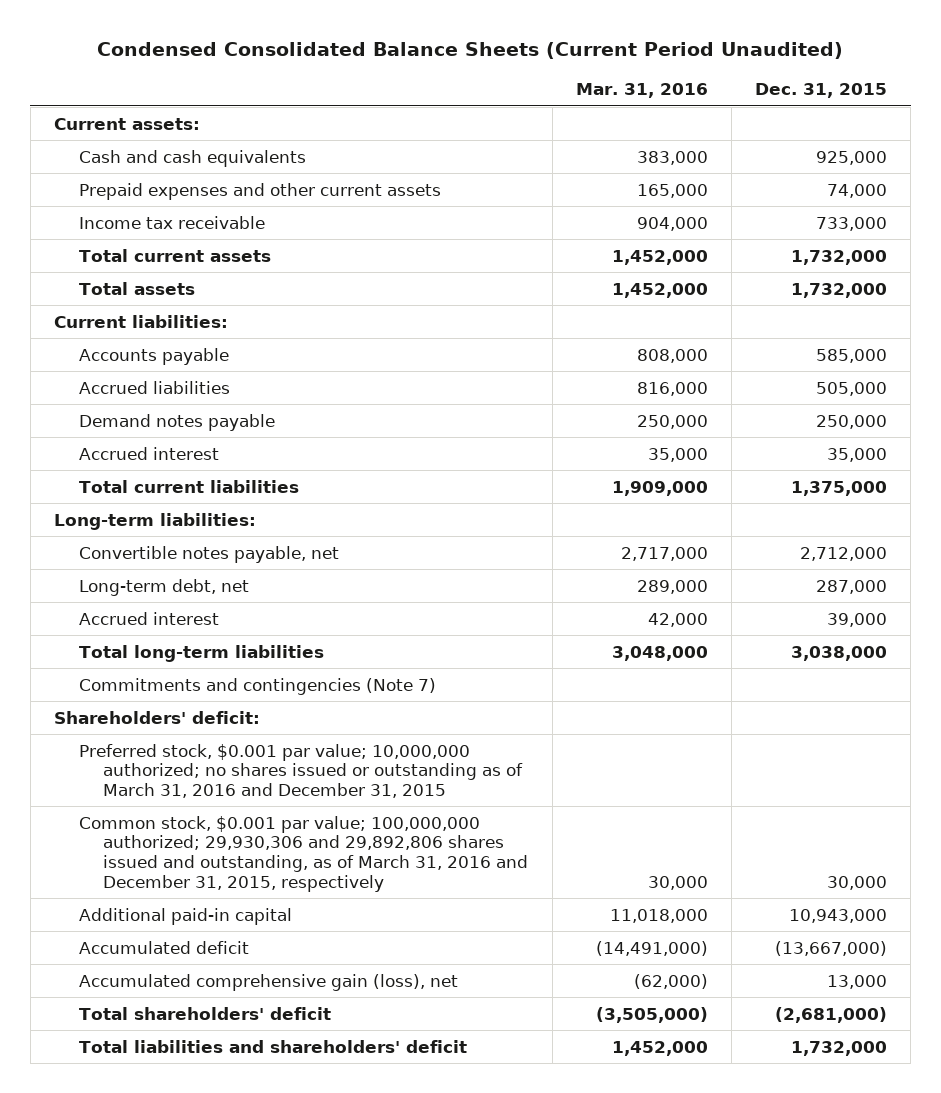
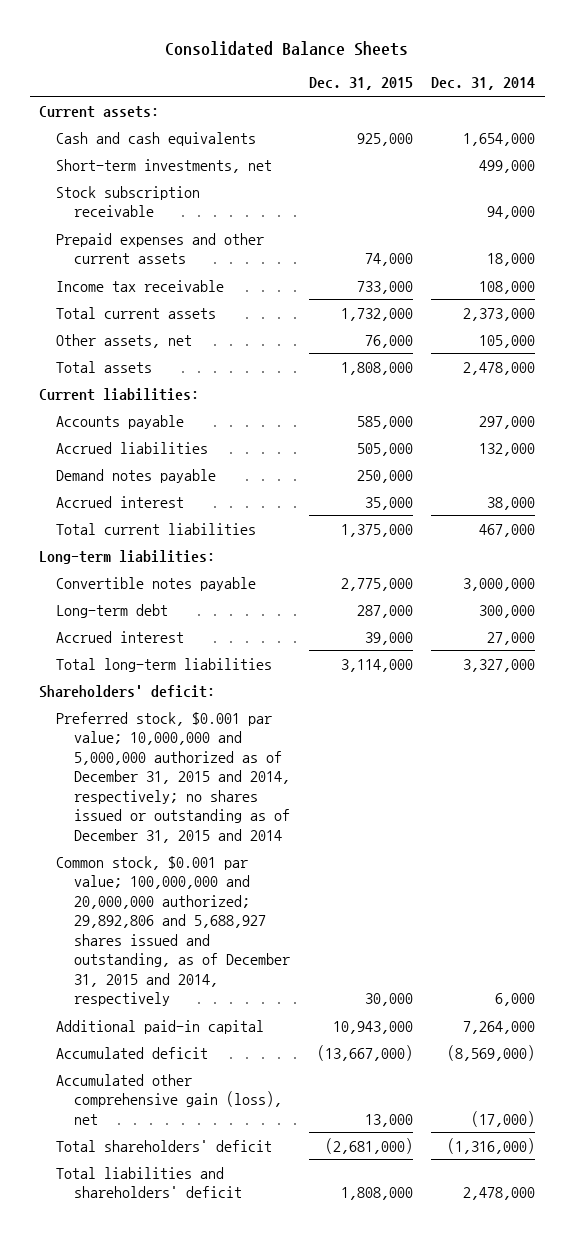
[97,42,844,60] Condensed Consolidated Balance Sheets (Current Period Unaudited) -> [165,40,409,56] Consolidated Balance Sheets
[575,83,708,99] Mar. 31, 2016 -> none
none -> [431,77,536,91] Dec. 31, 2014
none -> [56,158,273,173] Short-term investments, net
none -> [56,185,201,218] Stock subscription receivable
none -> [56,333,193,348] Other assets, net
[791,282,888,298] 1,732,000 -> [340,361,413,375] 1,808,000
[78,545,339,563] Convertible notes payable, net -> [56,576,257,591] Convertible notes payable
[800,546,888,561] 2,712,000 -> [340,577,413,591] 2,775,000
[78,578,249,596] Long-term debt, net -> [56,603,169,618] Long-term debt
[78,677,436,695] Commitments and contingencies (Note 7) -> none
[791,645,888,661] 3,038,000 -> [340,658,413,672] 3,114,000
[78,743,524,798] Preferred stock, $0.001 par value; 10,000,000 authorized; no shares issued or outstanding as of March 31, 2016 and December 31, 2015 -> [56,711,290,843] Preferred stock, $0.001 par value; 10,000,000 and 5,000,000 authorized as of December 31, 2015 and 2014, respectively; no shares issued or outstanding as of December 31, 2015 and 2014
[78,815,529,892] Common stock, $0.001 par value; 100,000,000 authorized; 29,930,306 and 29,892,806 shares issued and outstanding, as of March 31, 2016 and December 31, 2015, respectively -> [56,855,290,1007] Common stock, $0.001 par value; 100,000,000 and 20,000,000 authorized; 29,892,806 and 5,688,927 shares issued and outstanding, as of December 31, 2015 and 2014, respectively
[78,973,458,991] Accumulated comprehensive gain (loss), net -> [56,1073,282,1125] Accumulated other comprehensive gain (loss), net
[791,1040,888,1056] 1,732,000 -> [340,1187,413,1201] 1,808,000

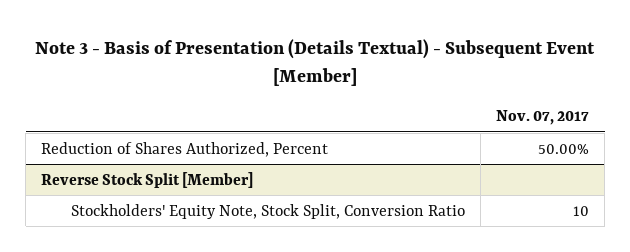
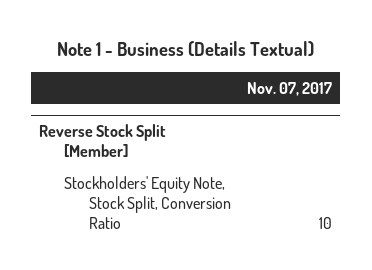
[35,39,596,87] Note 3 - Basis of Presentation (Details Textual) - Subsequent Event [Member] -> [56,41,314,58] Note 1 - Business (Details Textual)
[41,141,329,157] Reduction of Shares Authorized, Percent -> none

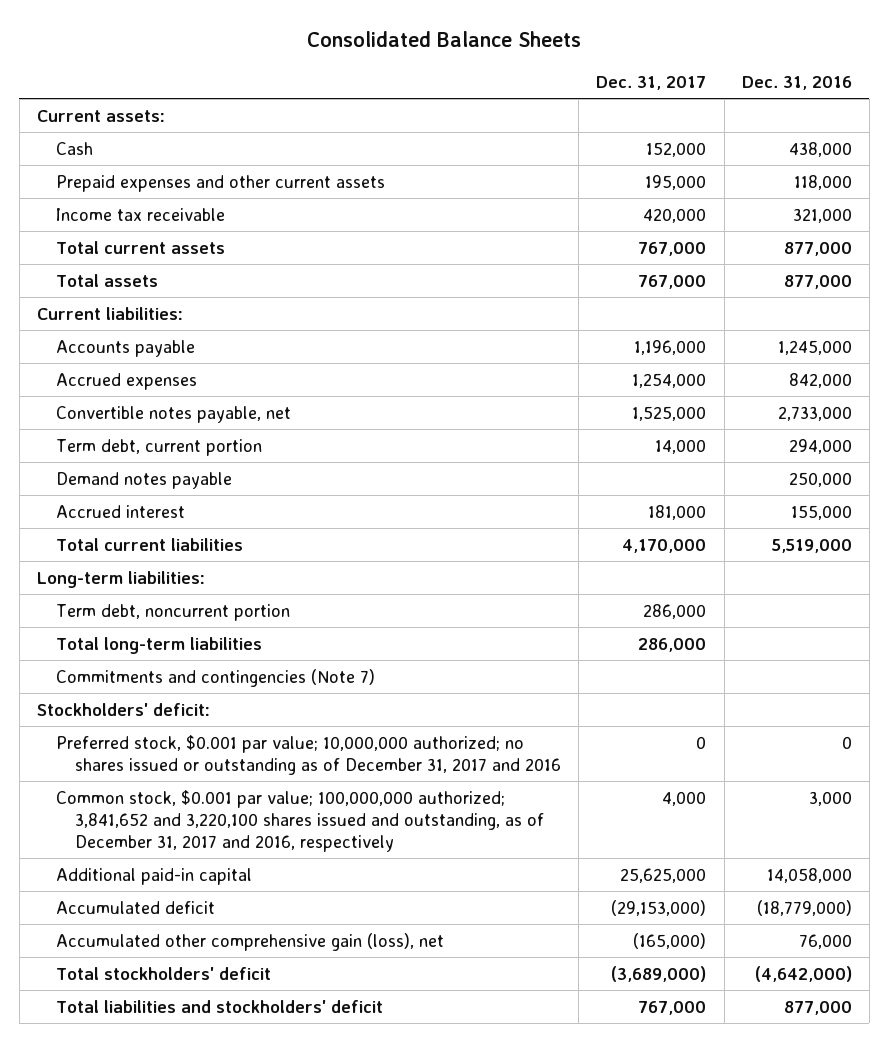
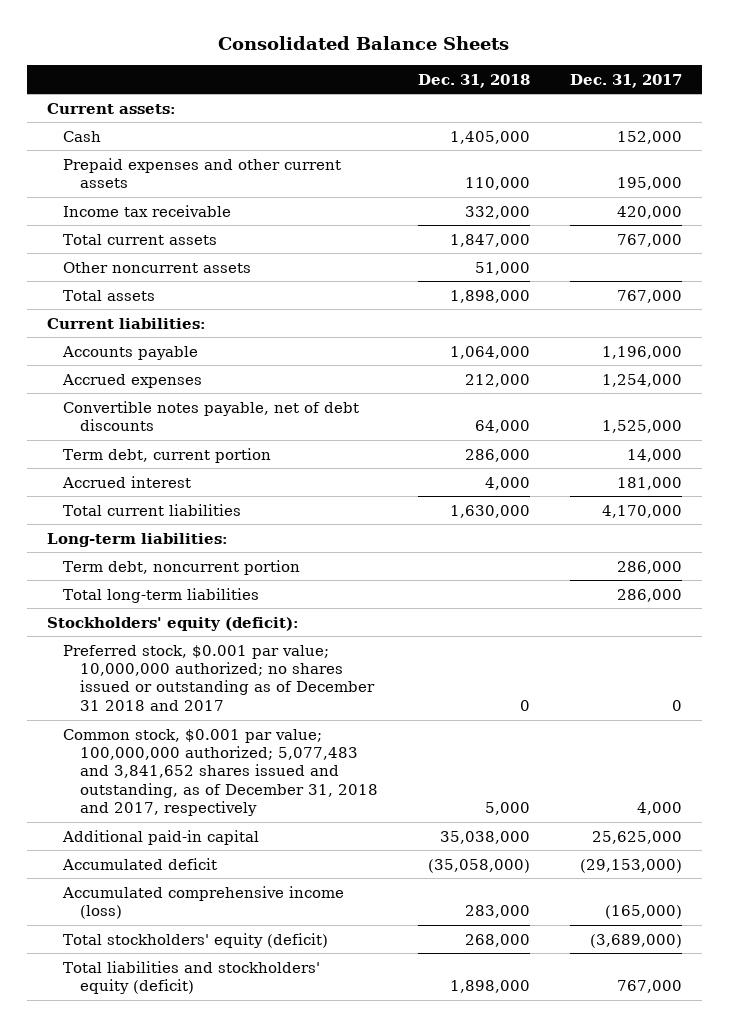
[741,76,852,91] Dec. 31, 2016 -> none
none -> [417,73,530,88] Dec. 31, 2018
none -> [63,261,252,273] Other noncurrent assets
[55,405,291,423] Convertible notes payable, net -> [63,400,360,432] Convertible notes payable, net of debt discounts
[55,471,232,489] Demand notes payable -> none
[55,668,375,687] Commitments and contingencies (Note 7) -> none
[36,702,210,716] Stockholders' deficit: -> [46,616,299,631] Stockholders' equity (deficit):
[55,734,562,775] Preferred stock, $0.001 par value; 10,000,000 authorized; no shares issued or outstanding as of December 31, 2017 and 2016 -> [63,644,375,711] Preferred stock, $0.001 par value; 10,000,000 authorized; no shares issued or outstanding as of December 31 2018 and 2017
[55,789,545,852] Common stock, $0.001 par value; 100,000,000 authorized; 3,841,652 and 3,220,100 shares issued and outstanding, as of December 31, 2017 and 2016, respectively -> [63,728,378,817] Common stock, $0.001 par value; 100,000,000 authorized; 5,077,483 and 3,841,652 shares issued and outstanding, as of December 31, 2018 and 2017, respectively
[55,932,444,951] Accumulated other comprehensive gain (loss), net -> [62,885,345,920] Accumulated comprehensive income (loss)
[55,966,271,980] Total stockholders' deficit -> [63,932,329,948] Total stockholders' equity (deficit)
[55,999,383,1013] Total liabilities and stockholders' deficit -> [63,960,321,995] Total liabilities and stockholders' equity (deficit)

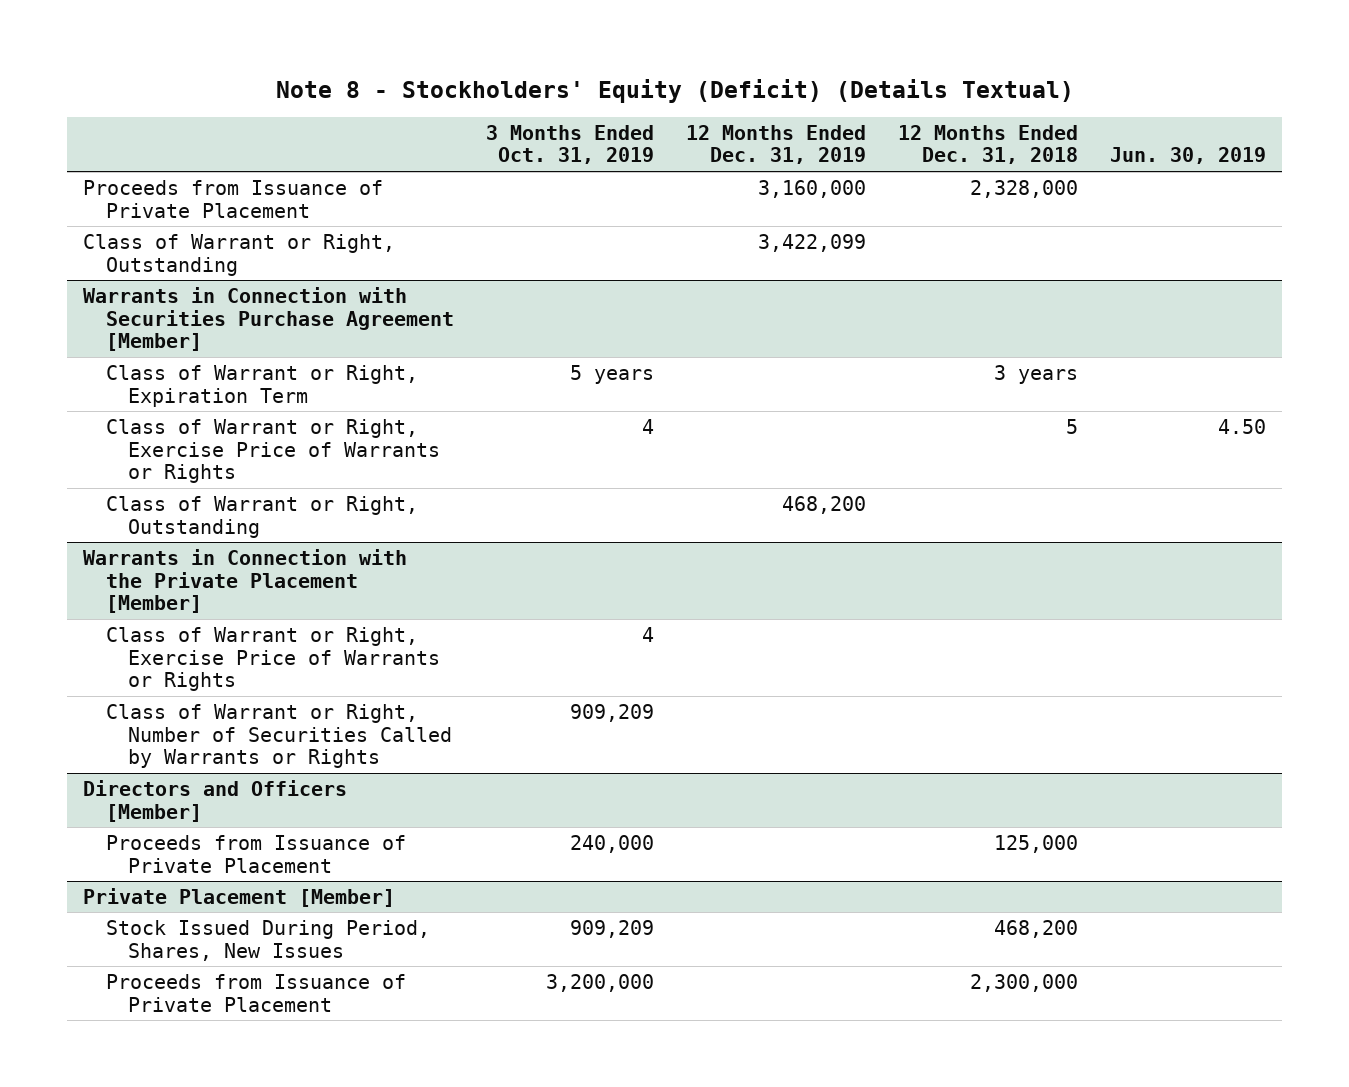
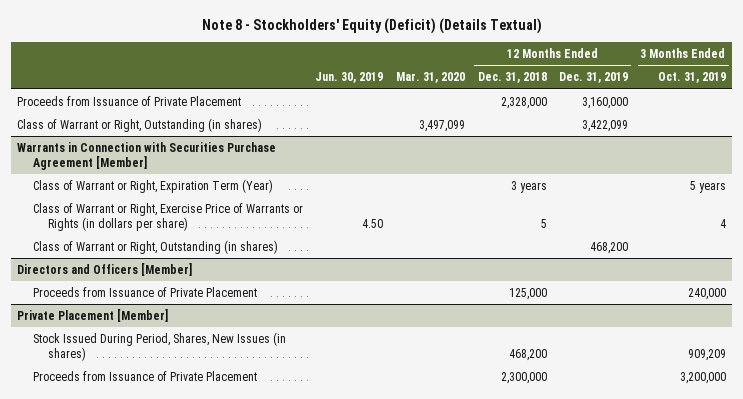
none -> [395,72,465,84] Mar. 31, 2020
[83,233,396,276] Class of Warrant or Right, Outstanding -> [17,117,263,132] Class of Warrant or Right, Outstanding (in shares)
[83,548,408,614] Warrants in Connection with the Private Placement [Member] -> none
[105,626,441,692] Class of Warrant or Right, Exercise Price of Warrants or Rights -> none
[105,703,453,769] Class of Warrant or Right, Number of Securities Called by Warrants or Rights -> none
[105,364,418,407] Class of Warrant or Right, Expiration Term -> [32,178,273,193] Class of Warrant or Right, Expiration Term (Year)
[105,418,441,484] Class of Warrant or Right, Exercise Price of Warrants or Rights -> [32,202,303,231] Class of Warrant or Right, Exercise Price of Warrants or Rights (in dollars per share)
[105,495,418,538] Class of Warrant or Right, Outstanding -> [32,239,278,254] Class of Warrant or Right, Outstanding (in shares)
[105,919,430,961] Stock Issued During Period, Shares, New Issues -> [32,331,286,361] Stock Issued During Period, Shares, New Issues (in shares)

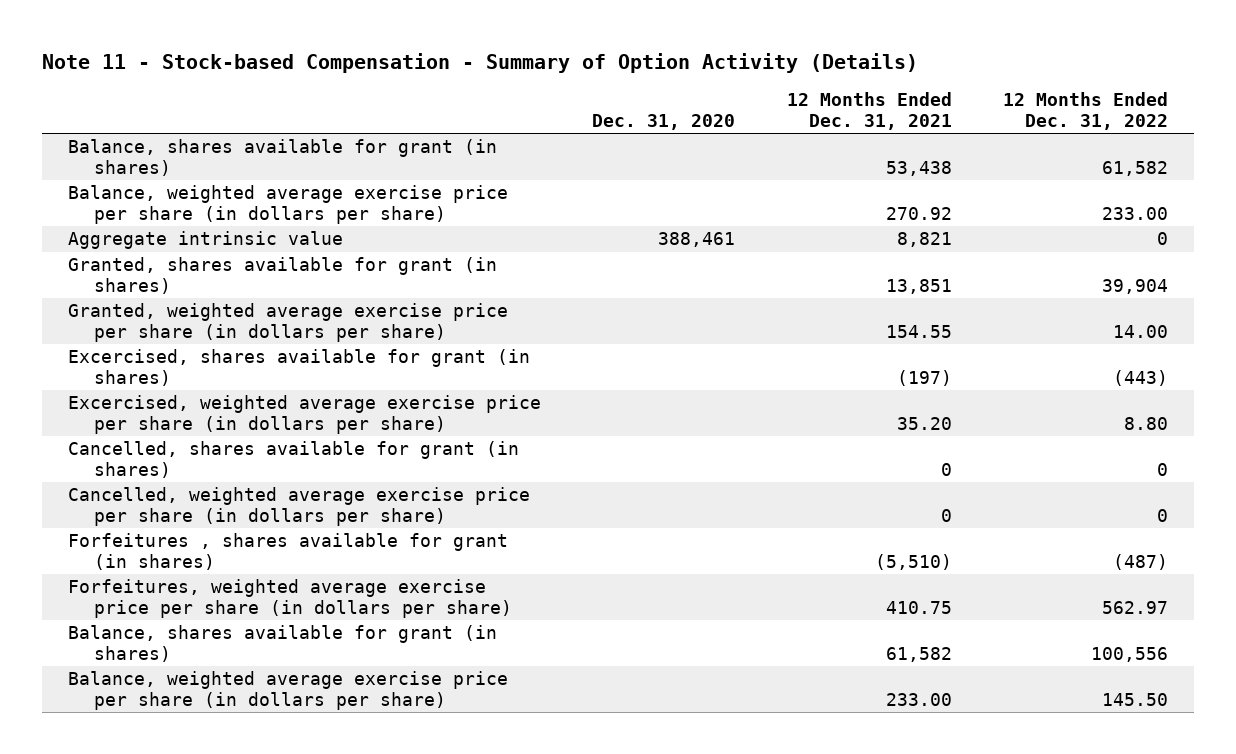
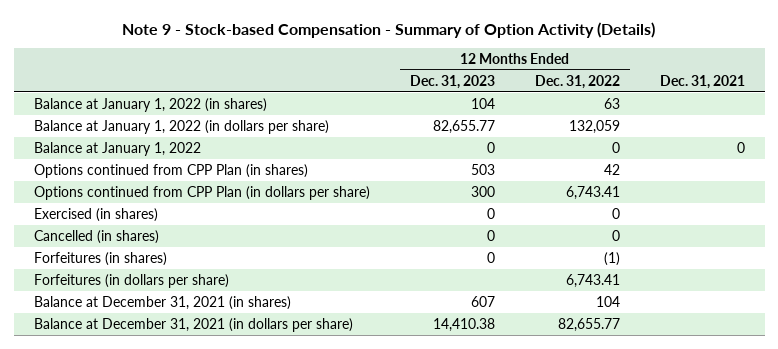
[42,53,919,74] Note 11 - Stock-based Compensation - Summary of Option Activity (Details) -> [122,21,656,38] Note 9 - Stock-based Compensation - Summary of Option Activity (Details)
[592,113,736,130] Dec. 31, 2020 -> none
[786,92,952,130] 12 Months Ended Dec. 31, 2021 -> none
none -> [409,74,495,89] Dec. 31, 2023
none -> [659,74,745,89] Dec. 31, 2021
[67,257,497,294] Granted, shares available for grant (in shares) -> none
[67,395,541,434] Excercised, weighted average exercise price per share (in dollars per share) -> none
[67,487,530,526] Cancelled, weighted average exercise price per share (in dollars per share) -> none
[67,139,497,176] Balance, shares available for grant (in shares) -> [33,97,267,112] Balance at January 1, 2022 (in shares)
[1101,160,1168,176] 61,582 -> [603,97,620,109] 63
[67,185,508,224] Balance, weighted average exercise price per share (in dollars per share) -> [33,119,329,134] Balance at January 1, 2022 (in dollars per share)
[1101,206,1168,220] 233.00 -> [568,119,620,134] 132,059
[67,231,343,250] Aggregate intrinsic value -> [33,141,201,156] Balance at January 1, 2022
none -> [33,163,308,178] Options continued from CPP Plan (in shares)
[67,303,508,342] Granted, weighted average exercise price per share (in dollars per share) -> [33,185,370,200] Options continued from CPP Plan (in dollars per share)
[1112,324,1168,338] 14.00 -> [565,185,620,200] 6,743.41
[67,349,530,386] Excercised, shares available for grant (in shares) -> [33,207,158,222] Exercised (in shares)
[1112,369,1168,386] (443) -> [611,207,620,219] 0
[67,441,519,478] Cancelled, shares available for grant (in shares) -> [33,229,159,244] Cancelled (in shares)
[67,533,508,570] Forfeitures , shares available for grant (in shares) -> [33,251,167,266] Forfeitures (in shares)
[1112,553,1168,570] (487) -> [603,251,620,266] (1)
[67,579,512,618] Forfeitures, weighted average exercise price per share (in dollars per share) -> [33,273,229,288] Forfeitures (in dollars per share)
[1101,600,1168,614] 562.97 -> [565,273,620,288] 6,743.41
[67,625,497,662] Balance, shares available for grant (in shares) -> [33,295,291,310] Balance at December 31, 2021 (in shares)
[1090,646,1168,662] 100,556 -> [595,295,620,307] 104
[67,671,508,710] Balance, weighted average exercise price per share (in dollars per share) -> [33,317,353,332] Balance at December 31, 2021 (in dollars per share)
[1101,692,1168,706] 145.50 -> [557,317,620,332] 82,655.77

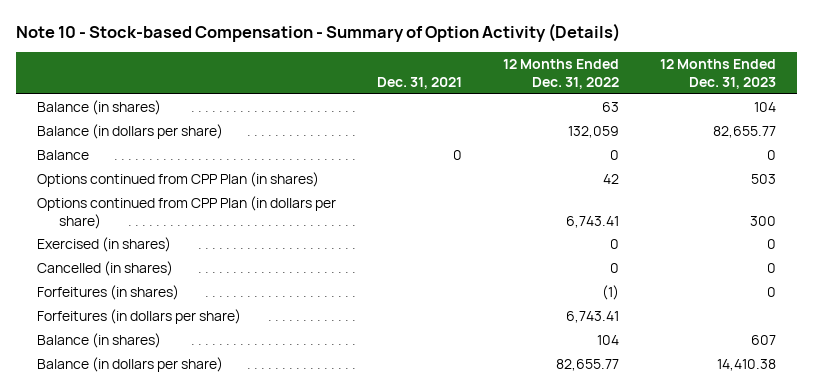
[122,21,656,38] Note 9 - Stock-based Compensation - Summary of Option Activity (Details) -> [16,23,621,43] Note 10 - Stock-based Compensation - Summary of Option Activity (Details)
[33,97,267,112] Balance at January 1, 2022 (in shares) -> [36,100,161,116] Balance (in shares)
[33,119,329,134] Balance at January 1, 2022 (in dollars per share) -> [36,124,223,140] Balance (in dollars per share)
[33,141,201,156] Balance at January 1, 2022 -> [36,150,89,161] Balance
[33,295,291,310] Balance at December 31, 2021 (in shares) -> [36,333,161,349] Balance (in shares)
[33,317,353,332] Balance at December 31, 2021 (in dollars per share) -> [36,357,223,373] Balance (in dollars per share)

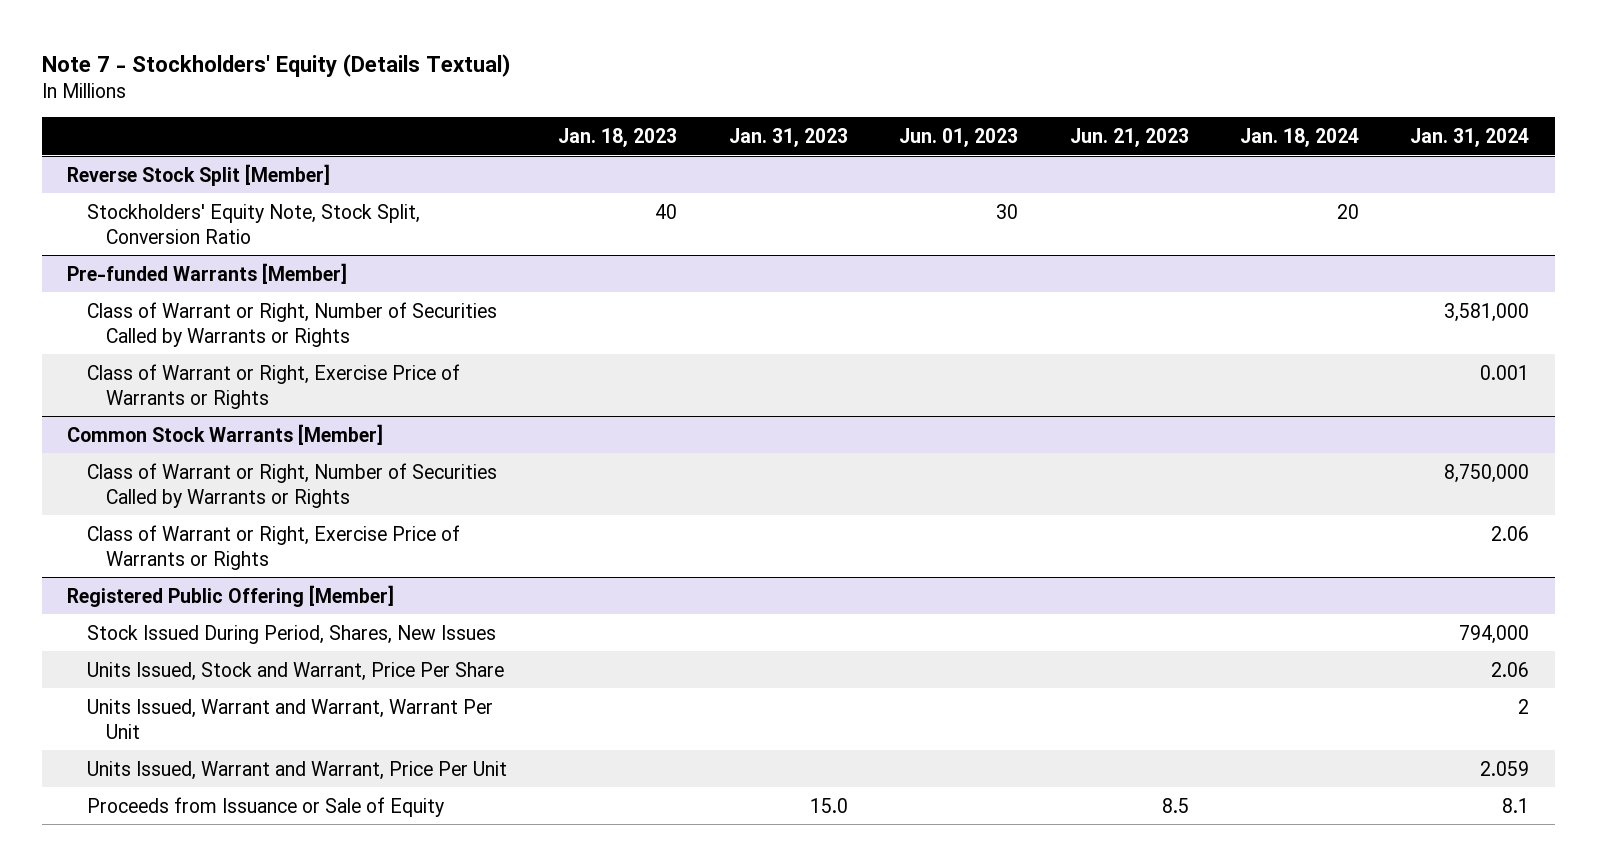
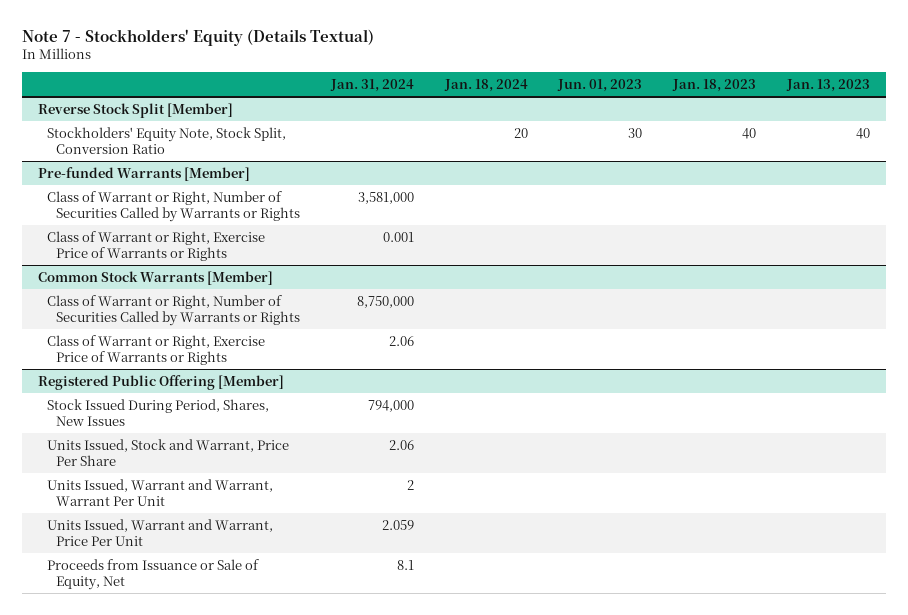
[728,127,848,147] Jan. 31, 2023 -> none
[1069,127,1189,147] Jun. 21, 2023 -> none
none -> [786,78,871,92] Jan. 13, 2023
[86,796,444,817] Proceeds from Issuance or Sale of Equity -> [46,558,259,590] Proceeds from Issuance or Sale of Equity, Net

